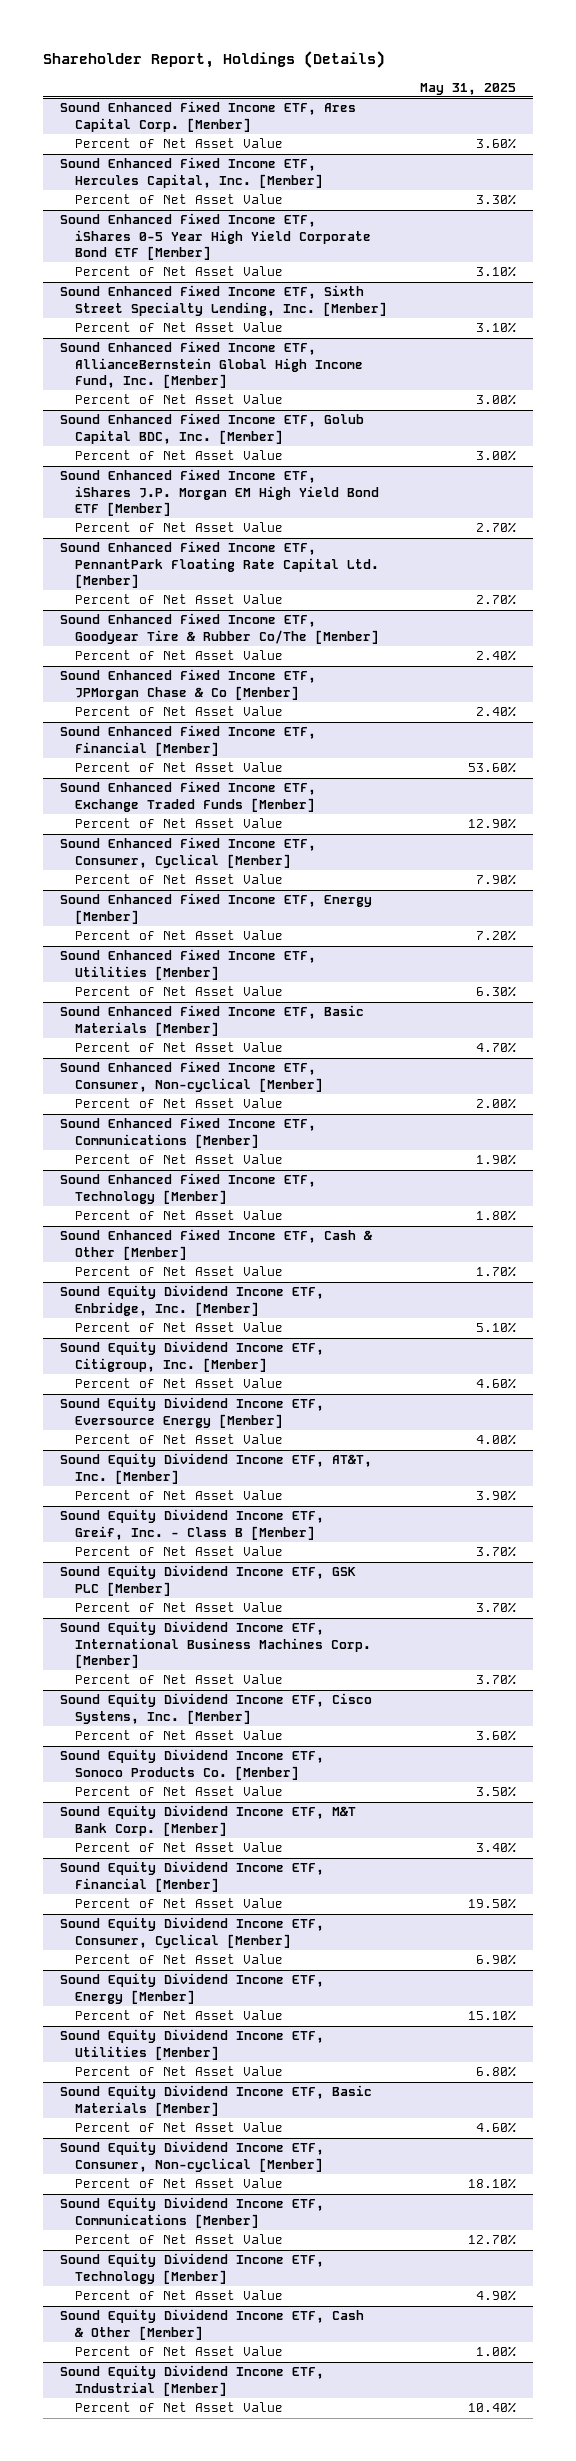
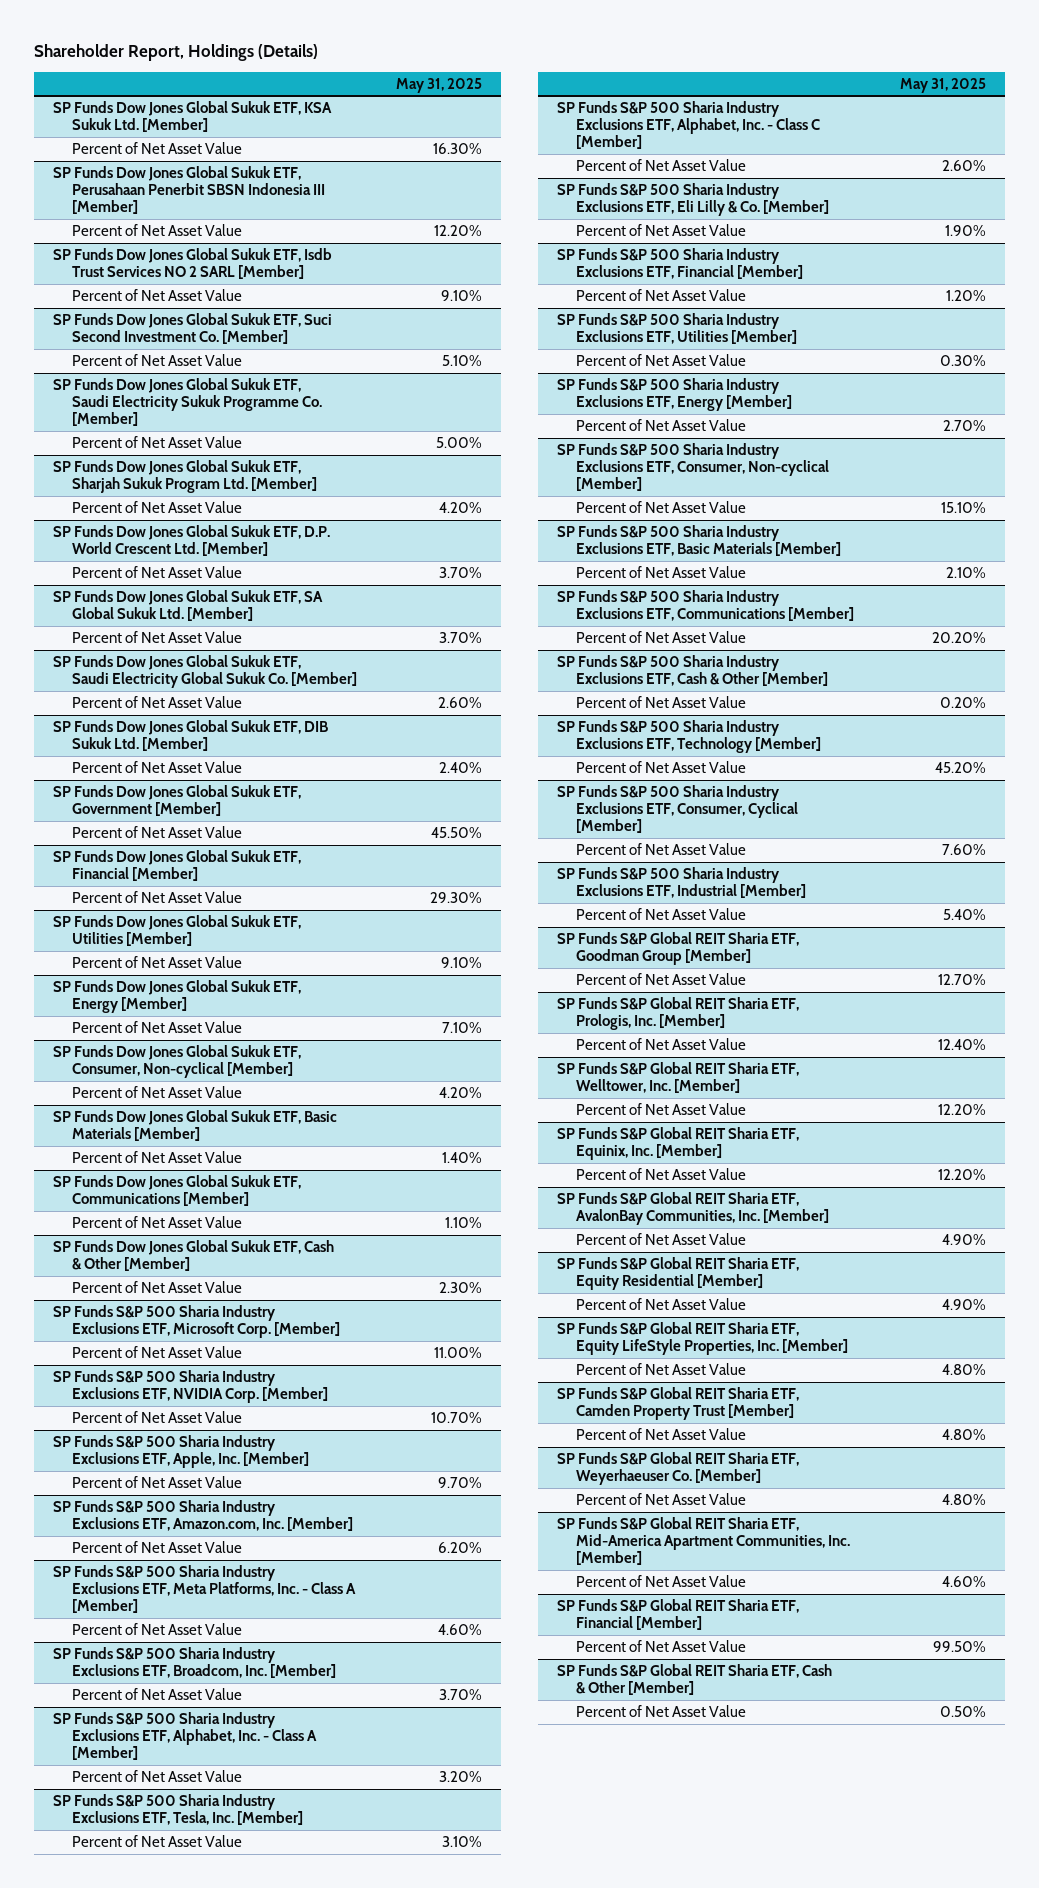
[60,101,357,132] Sound Enhanced Fixed Income ETF, Ares Capital Corp. [Member] -> none
[60,157,324,188] Sound Enhanced Fixed Income ETF, Hercules Capital, Inc. [Member] -> none
[60,213,372,260] Sound Enhanced Fixed Income ETF, iShares 0-5 Year High Yield Corporate Bond ETF [Member] -> none
[60,285,388,316] Sound Enhanced Fixed Income ETF, Sixth Street Specialty Lending, Inc. [Member] -> none
[75,322,284,333] Percent of Net Asset Value -> none
[60,341,364,388] Sound Enhanced Fixed Income ETF, AllianceBernstein Global High Income Fund, Inc. [Member] -> none
[75,394,284,405] Percent of Net Asset Value -> none
[60,413,365,444] Sound Enhanced Fixed Income ETF, Golub Capital BDC, Inc. [Member] -> none
[75,450,284,461] Percent of Net Asset Value -> none
[60,469,380,516] Sound Enhanced Fixed Income ETF, iShares J.P. Morgan EM High Yield Bond ETF [Member] -> none
[75,522,284,533] Percent of Net Asset Value -> none
[60,541,380,588] Sound Enhanced Fixed Income ETF, PennantPark Floating Rate Capital Ltd. [Member] -> none
[75,594,284,605] Percent of Net Asset Value -> none
[60,613,380,644] Sound Enhanced Fixed Income ETF, Goodyear Tire & Rubber Co/The [Member] -> none
[75,650,284,661] Percent of Net Asset Value -> none
[60,669,317,700] Sound Enhanced Fixed Income ETF, JPMorgan Chase & Co [Member] -> none
[75,706,284,717] Percent of Net Asset Value -> none
[60,725,317,756] Sound Enhanced Fixed Income ETF, Financial [Member] -> none
[75,762,284,773] Percent of Net Asset Value -> none
[60,781,317,812] Sound Enhanced Fixed Income ETF, Exchange Traded Funds [Member] -> none
[75,818,284,829] Percent of Net Asset Value -> none
[60,837,317,868] Sound Enhanced Fixed Income ETF, Consumer, Cyclical [Member] -> none
[75,874,284,885] Percent of Net Asset Value -> none
[60,893,373,924] Sound Enhanced Fixed Income ETF, Energy [Member] -> none
[75,930,284,941] Percent of Net Asset Value -> none
[60,949,317,980] Sound Enhanced Fixed Income ETF, Utilities [Member] -> none
[75,986,284,997] Percent of Net Asset Value -> none
[60,1005,365,1036] Sound Enhanced Fixed Income ETF, Basic Materials [Member] -> none
[75,1042,284,1053] Percent of Net Asset Value -> none
[60,1061,324,1092] Sound Enhanced Fixed Income ETF, Consumer, Non-cyclical [Member] -> none
[75,1098,284,1109] Percent of Net Asset Value -> none
[60,1117,317,1148] Sound Enhanced Fixed Income ETF, Communications [Member] -> none
[75,1154,284,1165] Percent of Net Asset Value -> none
[60,1173,317,1204] Sound Enhanced Fixed Income ETF, Technology [Member] -> none
[75,1210,284,1221] Percent of Net Asset Value -> none
[60,1229,373,1260] Sound Enhanced Fixed Income ETF, Cash & Other [Member] -> none
[75,1266,284,1277] Percent of Net Asset Value -> none
[60,1285,325,1316] Sound Equity Dividend Income ETF, Enbridge, Inc. [Member] -> none
none -> [53,101,333,133] SP Funds Dow Jones Global Sukuk ETF, KSA Sukuk Ltd. [Member]
[476,138,517,150] 3.60% -> [432,143,482,155] 16.30%
none -> [53,166,326,215] SP Funds Dow Jones Global Sukuk ETF, Perusahaan Penerbit SBSN Indonesia III [Member]
[476,194,517,206] 3.30% -> [433,225,482,237] 12.20%
none -> [53,248,333,280] SP Funds Dow Jones Global Sukuk ETF, Isdb Trust Services NO 2 SARL [Member]
[476,266,517,278] 3.10% -> [440,290,482,302] 9.10%
none -> [53,313,333,345] SP Funds Dow Jones Global Sukuk ETF, Suci Second Investment Co. [Member]
[60,1341,325,1372] Sound Equity Dividend Income ETF, Citigroup, Inc. [Member] -> none
[60,1397,325,1428] Sound Equity Dividend Income ETF, Eversource Energy [Member] -> none
[60,1453,373,1484] Sound Equity Dividend Income ETF, AT&T, Inc. [Member] -> none
[75,1490,284,1501] Percent of Net Asset Value -> none
[60,1509,325,1540] Sound Equity Dividend Income ETF, Greif, Inc. - Class B [Member] -> none
none -> [53,378,323,427] SP Funds Dow Jones Global Sukuk ETF, Saudi Electricity Sukuk Programme Co. [Member]
[476,1378,517,1390] 4.60% -> [435,437,482,449] 5.00%
none -> [53,460,318,494] SP Funds Dow Jones Global Sukuk ETF, Sharjah Sukuk Program Ltd. [Member]
[476,1434,517,1446] 4.00% -> [438,502,482,514] 4.20%
none -> [53,525,331,557] SP Funds Dow Jones Global Sukuk ETF, D.P. World Crescent Ltd. [Member]
[60,1565,357,1596] Sound Equity Dividend Income ETF, GSK PLC [Member] -> none
none -> [53,590,324,622] SP Funds Dow Jones Global Sukuk ETF, SA Global Sukuk Ltd. [Member]
[60,1621,372,1668] Sound Equity Dividend Income ETF, International Business Machines Corp. [Member] -> none
none -> [53,655,358,689] SP Funds Dow Jones Global Sukuk ETF, Saudi Electricity Global Sukuk Co. [Member]
none -> [72,696,243,709] Percent of Net Asset Value
none -> [53,720,329,752] SP Funds Dow Jones Global Sukuk ETF, DIB Sukuk Ltd. [Member]
none -> [72,761,243,774] Percent of Net Asset Value
none -> [53,785,302,817] SP Funds Dow Jones Global Sukuk ETF, Government [Member]
none -> [72,826,243,839] Percent of Net Asset Value
none -> [53,850,302,882] SP Funds Dow Jones Global Sukuk ETF, Financial [Member]
none -> [72,891,243,904] Percent of Net Asset Value
none -> [53,915,302,947] SP Funds Dow Jones Global Sukuk ETF, Utilities [Member]
none -> [72,956,243,969] Percent of Net Asset Value
none -> [53,980,302,1014] SP Funds Dow Jones Global Sukuk ETF, Energy [Member]
none -> [72,1021,243,1034] Percent of Net Asset Value
none -> [53,1045,302,1079] SP Funds Dow Jones Global Sukuk ETF, Consumer, Non-cyclical [Member]
none -> [72,1086,243,1099] Percent of Net Asset Value
none -> [53,1110,338,1142] SP Funds Dow Jones Global Sukuk ETF, Basic Materials [Member]
none -> [72,1151,243,1164] Percent of Net Asset Value
none -> [53,1175,302,1207] SP Funds Dow Jones Global Sukuk ETF, Communications [Member]
none -> [72,1216,243,1229] Percent of Net Asset Value
none -> [53,1240,335,1272] SP Funds Dow Jones Global Sukuk ETF, Cash & Other [Member]
none -> [72,1281,243,1294] Percent of Net Asset Value
none -> [53,1305,341,1339] SP Funds S&P 500 Sharia Industry Exclusions ETF, Microsoft Corp. [Member]
none -> [72,1346,243,1359] Percent of Net Asset Value
none -> [53,1370,329,1404] SP Funds S&P 500 Sharia Industry Exclusions ETF, NVIDIA Corp. [Member]
none -> [72,1411,243,1424] Percent of Net Asset Value
none -> [53,1435,310,1469] SP Funds S&P 500 Sharia Industry Exclusions ETF, Apple, Inc. [Member]
none -> [72,1476,243,1489] Percent of Net Asset Value
none -> [53,1500,354,1532] SP Funds S&P 500 Sharia Industry Exclusions ETF, Amazon.com, Inc. [Member]
none -> [72,1541,243,1554] Percent of Net Asset Value
none -> [53,1565,357,1614] SP Funds S&P 500 Sharia Industry Exclusions ETF, Meta Platforms, Inc. - Class A [Member]
none -> [72,1623,243,1636] Percent of Net Asset Value
none -> [53,1647,337,1679] SP Funds S&P 500 Sharia Industry Exclusions ETF, Broadcom, Inc. [Member]
[60,1693,373,1724] Sound Equity Dividend Income ETF, Cisco Systems, Inc. [Member] -> none
[60,1749,325,1780] Sound Equity Dividend Income ETF, Sonoco Products Co. [Member] -> none
[60,1805,357,1836] Sound Equity Dividend Income ETF, M&T Bank Corp. [Member] -> none
[60,1861,325,1892] Sound Equity Dividend Income ETF, Financial [Member] -> none
[60,1917,325,1948] Sound Equity Dividend Income ETF, Consumer, Cyclical [Member] -> none
[60,1973,325,2004] Sound Equity Dividend Income ETF, Energy [Member] -> none
none -> [53,1712,318,1761] SP Funds S&P 500 Sharia Industry Exclusions ETF, Alphabet, Inc. - Class A [Member]
[476,1730,517,1742] 3.60% -> [438,1771,482,1783] 3.20%
none -> [53,1794,304,1826] SP Funds S&P 500 Sharia Industry Exclusions ETF, Tesla, Inc. [Member]
[476,1786,517,1798] 3.50% -> [441,1836,482,1848] 3.10%
none -> [557,101,821,150] SP Funds S&P 500 Sharia Industry Exclusions ETF, Alphabet, Inc. - Class C [Member]
[476,1842,517,1854] 3.40% -> [941,160,986,172] 2.60%
none -> [557,183,830,217] SP Funds S&P 500 Sharia Industry Exclusions ETF, Eli Lilly & Co. [Member]
[468,1898,517,1910] 19.50% -> [944,225,986,237] 1.90%
none -> [557,248,804,280] SP Funds S&P 500 Sharia Industry Exclusions ETF, Financial [Member]
[476,1954,517,1966] 6.90% -> [945,290,986,302] 1.20%
none -> [557,313,798,345] SP Funds S&P 500 Sharia Industry Exclusions ETF, Utilities [Member]
none -> [576,354,747,367] Percent of Net Asset Value
none -> [557,378,793,412] SP Funds S&P 500 Sharia Industry Exclusions ETF, Energy [Member]
none -> [576,419,747,432] Percent of Net Asset Value
none -> [557,443,830,492] SP Funds S&P 500 Sharia Industry Exclusions ETF, Consumer, Non-cyclical [Member]
[60,2029,325,2060] Sound Equity Dividend Income ETF, Utilities [Member] -> none
[60,2085,373,2116] Sound Equity Dividend Income ETF, Basic Materials [Member] -> none
[60,2141,325,2172] Sound Equity Dividend Income ETF, Consumer, Non-cyclical [Member] -> none
[60,2197,325,2228] Sound Equity Dividend Income ETF, Communications [Member] -> none
none -> [557,525,842,557] SP Funds S&P 500 Sharia Industry Exclusions ETF, Basic Materials [Member]
[476,2066,517,2078] 6.80% -> [945,567,986,579] 2.10%
none -> [557,590,855,622] SP Funds S&P 500 Sharia Industry Exclusions ETF, Communications [Member]
[476,2122,517,2134] 4.60% -> [931,632,986,644] 20.20%
none -> [557,655,829,687] SP Funds S&P 500 Sharia Industry Exclusions ETF, Cash & Other [Member]
[468,2178,517,2190] 18.10% -> [939,697,986,709] 0.20%
none -> [557,720,822,754] SP Funds S&P 500 Sharia Industry Exclusions ETF, Technology [Member]
none -> [576,761,747,774] Percent of Net Asset Value
none -> [557,785,799,834] SP Funds S&P 500 Sharia Industry Exclusions ETF, Consumer, Cyclical [Member]
none -> [576,843,747,856] Percent of Net Asset Value
none -> [557,867,807,899] SP Funds S&P 500 Sharia Industry Exclusions ETF, Industrial [Member]
none -> [576,908,747,921] Percent of Net Asset Value
none -> [557,932,800,966] SP Funds S&P Global REIT Sharia ETF, Goodman Group [Member]
[60,2253,325,2284] Sound Equity Dividend Income ETF, Technology [Member] -> none
none -> [557,997,800,1031] SP Funds S&P Global REIT Sharia ETF, Prologis, Inc. [Member]
none -> [576,1038,747,1051] Percent of Net Asset Value
none -> [557,1062,800,1094] SP Funds S&P Global REIT Sharia ETF, Welltower, Inc. [Member]
none -> [576,1103,747,1116] Percent of Net Asset Value
none -> [557,1127,800,1161] SP Funds S&P Global REIT Sharia ETF, Equinix, Inc. [Member]
none -> [576,1168,747,1181] Percent of Net Asset Value
none -> [557,1192,830,1226] SP Funds S&P Global REIT Sharia ETF, AvalonBay Communities, Inc. [Member]
[60,2309,365,2340] Sound Equity Dividend Income ETF, Cash & Other [Member] -> none
[60,2365,325,2396] Sound Equity Dividend Income ETF, Industrial [Member] -> none
none -> [557,1257,800,1291] SP Funds S&P Global REIT Sharia ETF, Equity Residential [Member]
[476,2346,517,2358] 1.00% -> [941,1299,986,1311] 4.90%
none -> [557,1322,849,1356] SP Funds S&P Global REIT Sharia ETF, Equity LifeStyle Properties, Inc. [Member]
[468,2402,517,2414] 10.40% -> [941,1364,986,1376] 4.80%
none -> [557,1387,800,1421] SP Funds S&P Global REIT Sharia ETF, Camden Property Trust [Member]
none -> [576,1428,747,1441] Percent of Net Asset Value
none -> [557,1452,800,1486] SP Funds S&P Global REIT Sharia ETF, Weyerhaeuser Co. [Member]
none -> [576,1493,747,1506] Percent of Net Asset Value
none -> [557,1517,851,1566] SP Funds S&P Global REIT Sharia ETF, Mid-America Apartment Communities, Inc. [Member]
none -> [576,1575,747,1588] Percent of Net Asset Value
none -> [557,1599,800,1631] SP Funds S&P Global REIT Sharia ETF, Financial [Member]
none -> [576,1640,747,1653] Percent of Net Asset Value
none -> [557,1664,833,1696] SP Funds S&P Global REIT Sharia ETF, Cash & Other [Member]
none -> [576,1705,747,1718] Percent of Net Asset Value

